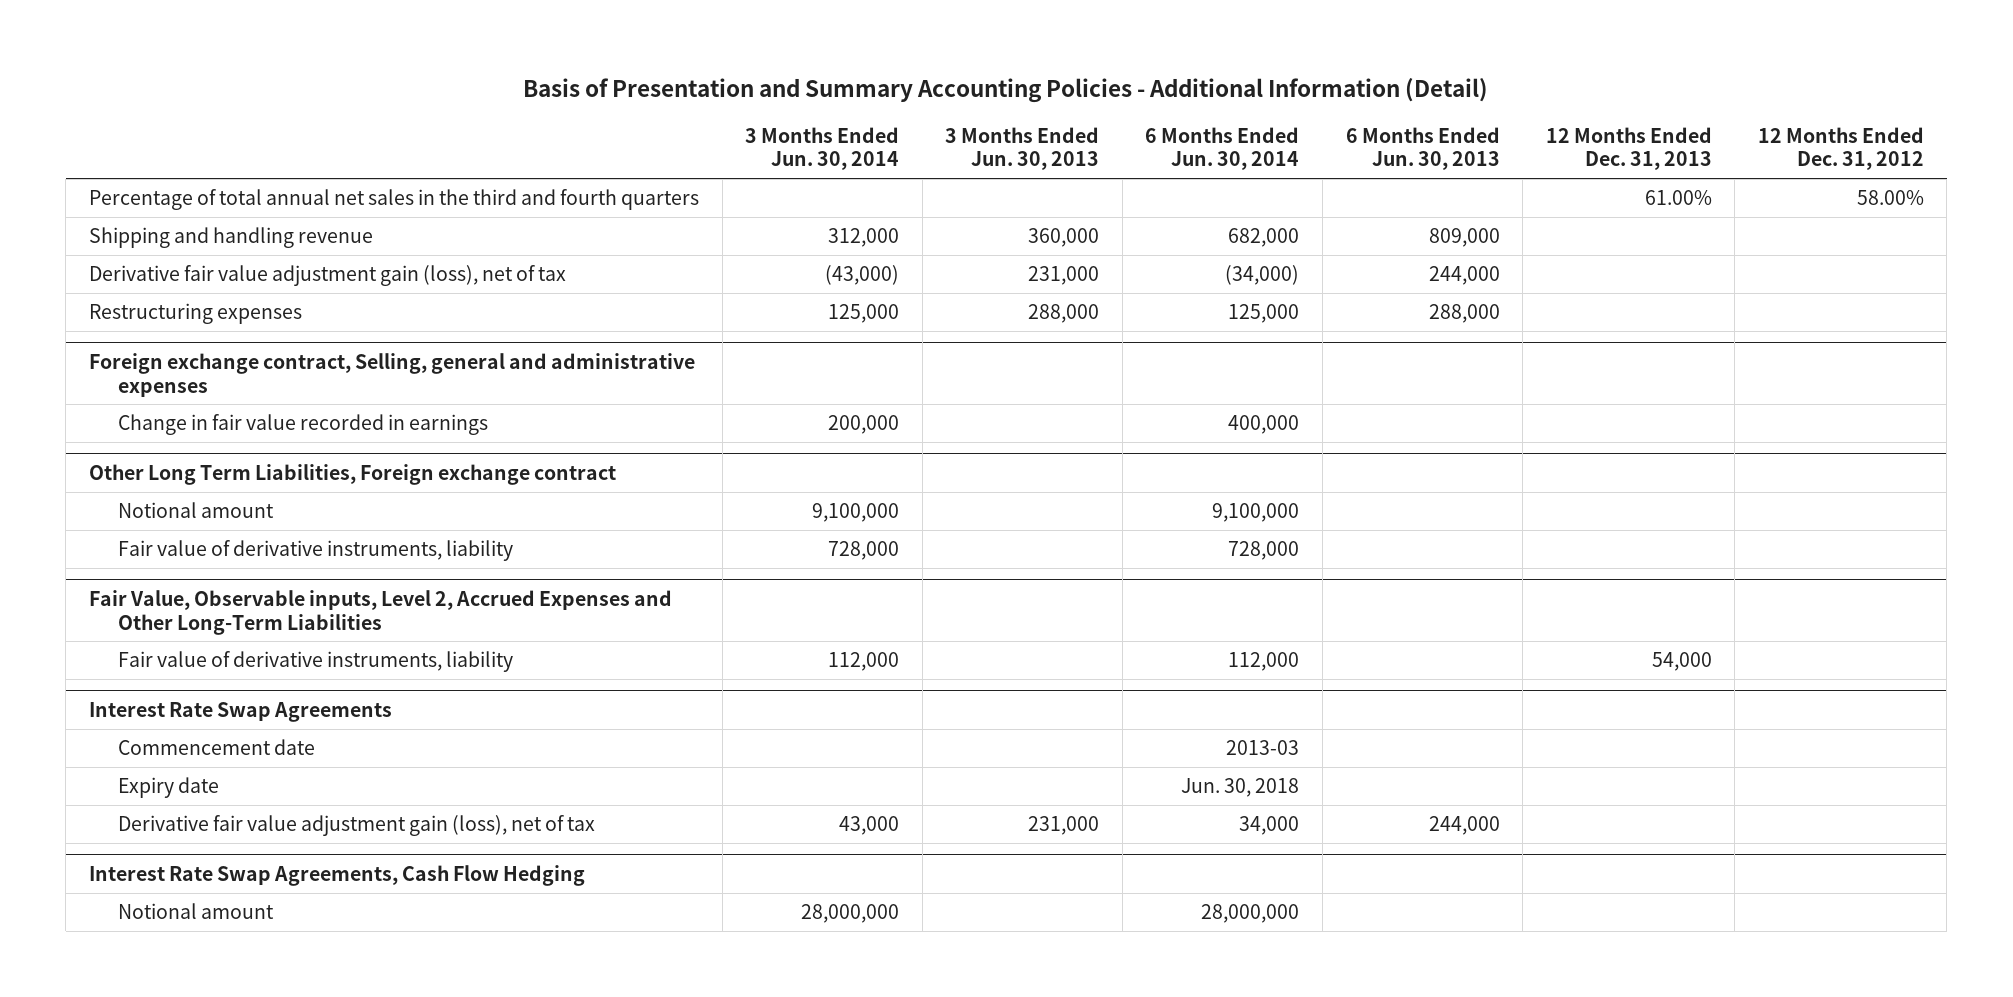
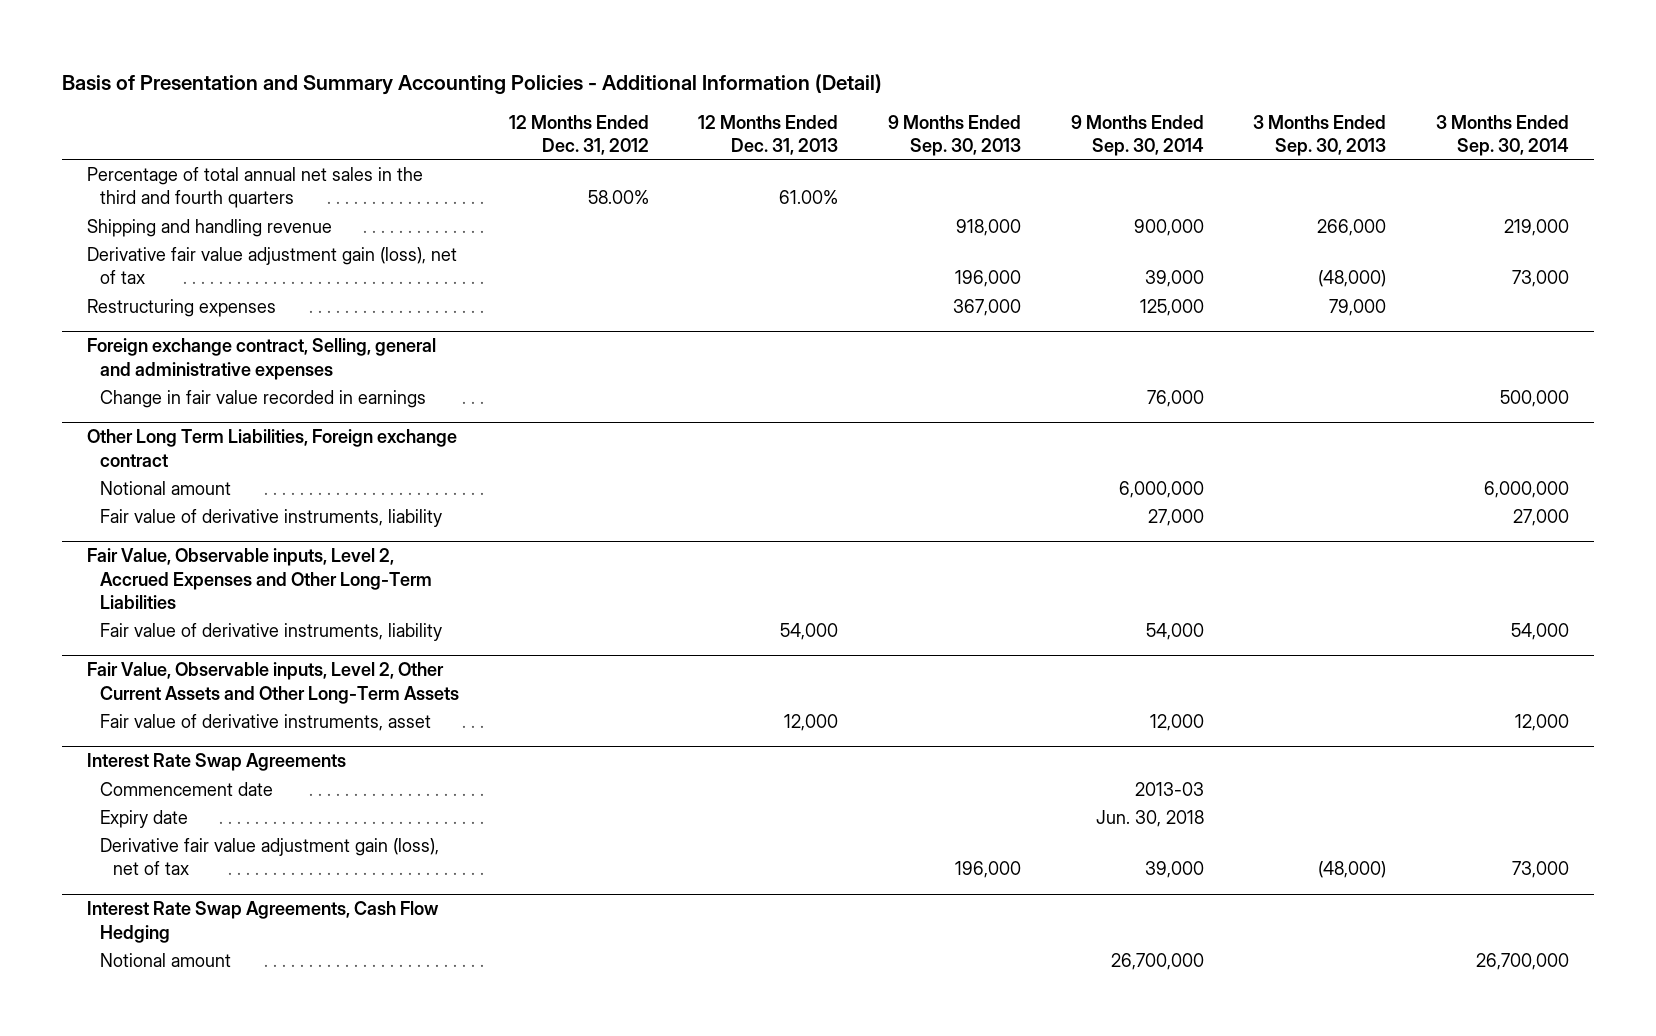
[745,126,900,171] 3 Months Ended Jun. 30, 2014 -> none
[945,126,1100,171] 3 Months Ended Jun. 30, 2013 -> none
[1145,126,1300,171] 6 Months Ended Jun. 30, 2014 -> none
[1345,126,1500,171] 6 Months Ended Jun. 30, 2013 -> none
none -> [887,114,1021,156] 9 Months Ended Sep. 30, 2013
none -> [1070,114,1204,156] 9 Months Ended Sep. 30, 2014
none -> [1253,114,1387,156] 3 Months Ended Sep. 30, 2013
none -> [1435,114,1569,156] 3 Months Ended Sep. 30, 2014
none -> [86,662,459,704] Fair Value, Observable inputs, Level 2, Other Current Assets and Other Long-Term Assets
none -> [99,713,431,731] Fair value of derivative instruments, asset

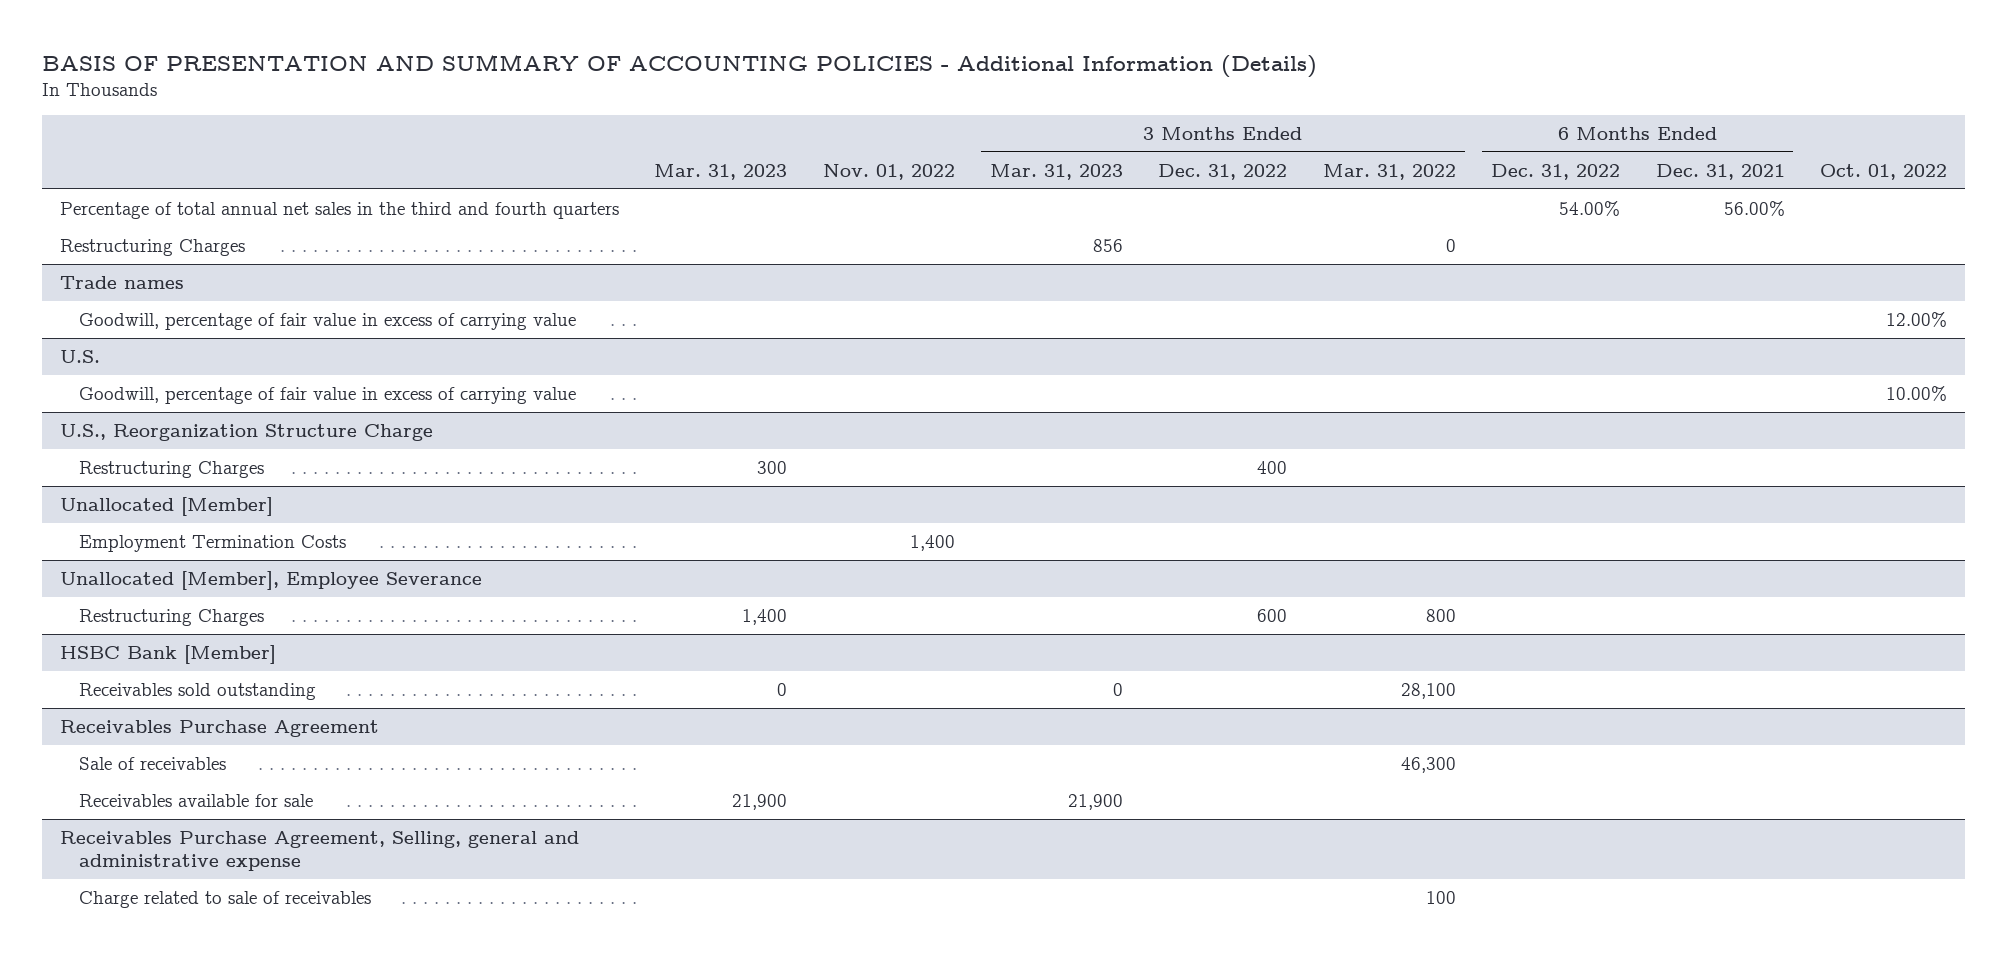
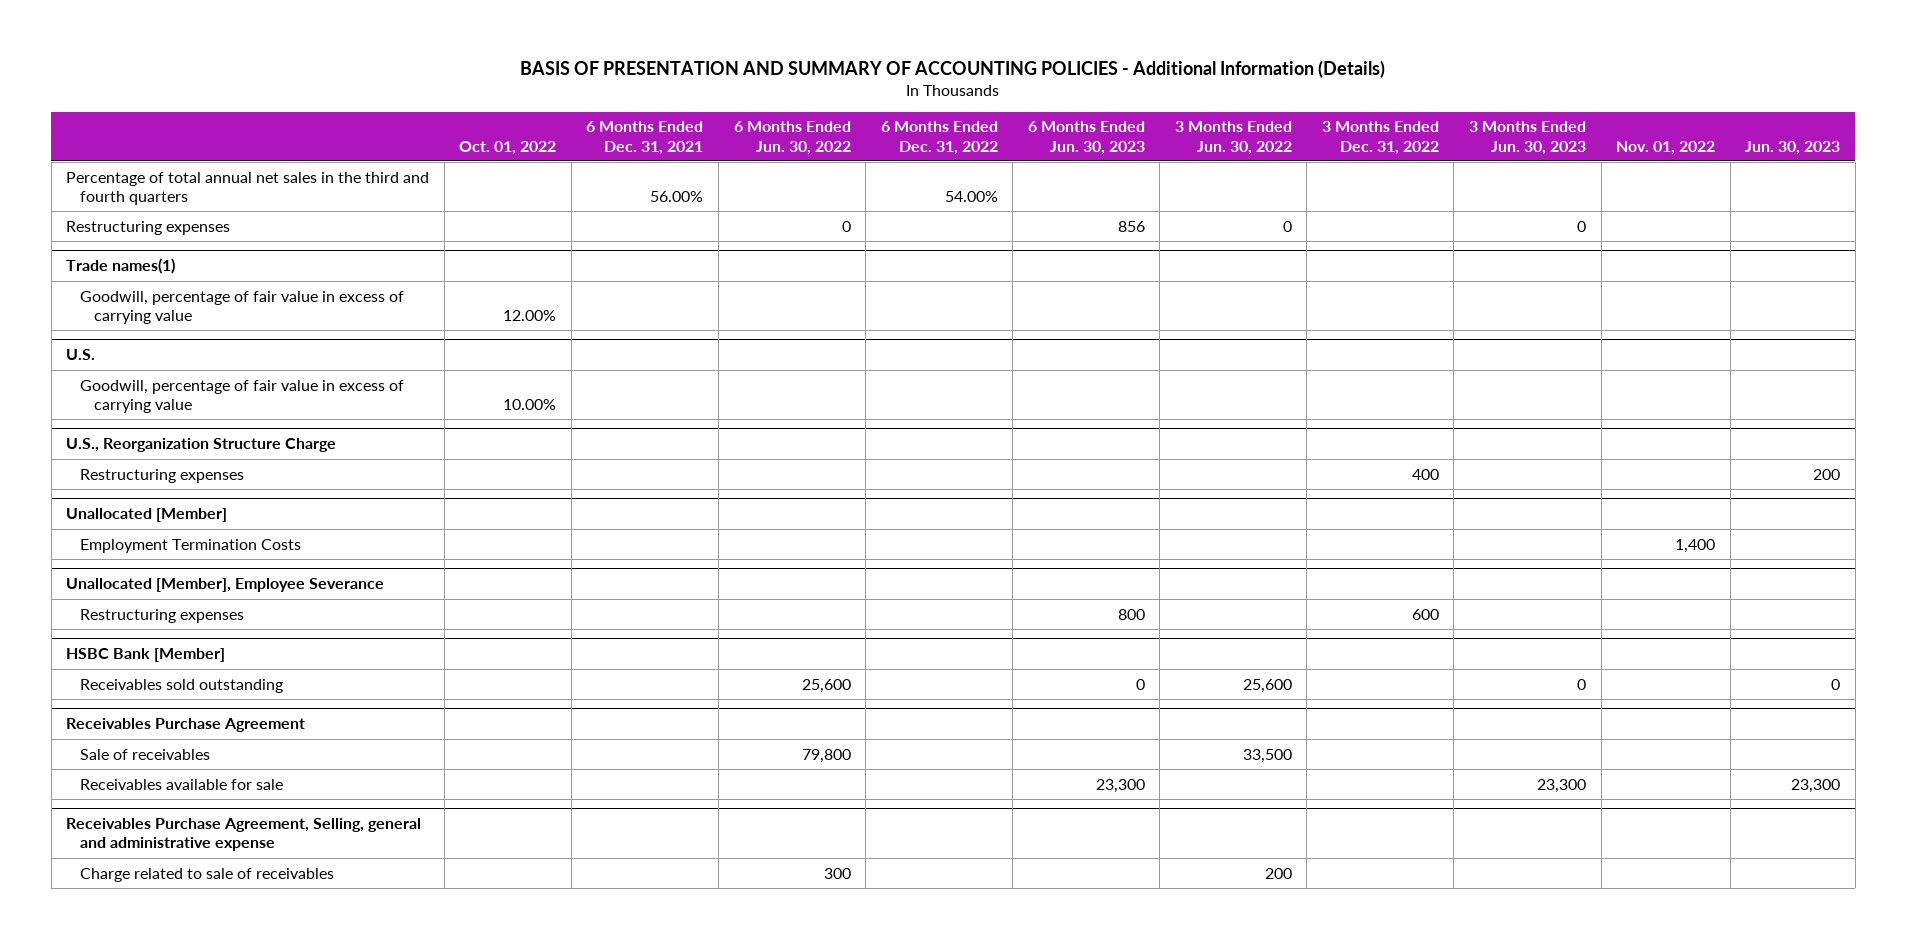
[654,163,788,180] Mar. 31, 2023 -> none
[990,163,1124,180] Mar. 31, 2023 -> none
[1322,163,1456,180] Mar. 31, 2022 -> none
none -> [733,121,851,155] 6 Months Ended Jun. 30, 2022
none -> [1027,121,1145,155] 6 Months Ended Jun. 30, 2023
none -> [1174,121,1292,155] 3 Months Ended Jun. 30, 2022
none -> [1469,121,1587,155] 3 Months Ended Jun. 30, 2023
none -> [1745,140,1841,155] Jun. 30, 2023
[59,238,245,256] Restructuring Charges -> [66,220,231,235] Restructuring expenses
[59,275,184,289] Trade names -> [66,258,176,275] Trade names(1)
[78,460,264,478] Restructuring Charges -> [80,468,245,483] Restructuring expenses
[78,608,264,626] Restructuring Charges -> [80,608,245,623] Restructuring expenses

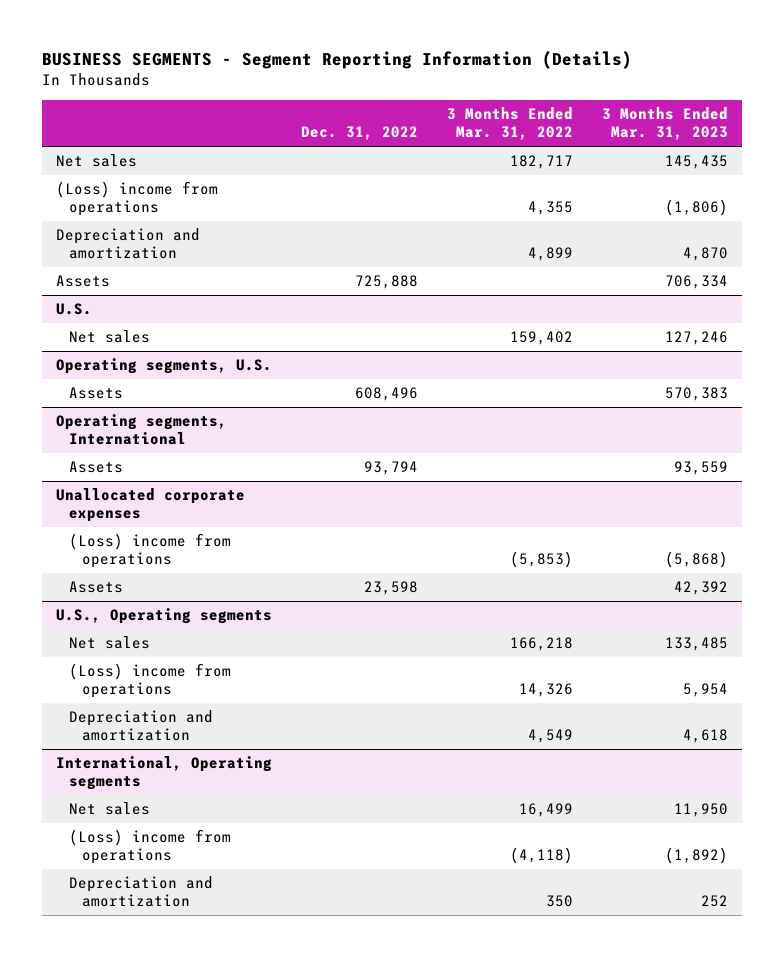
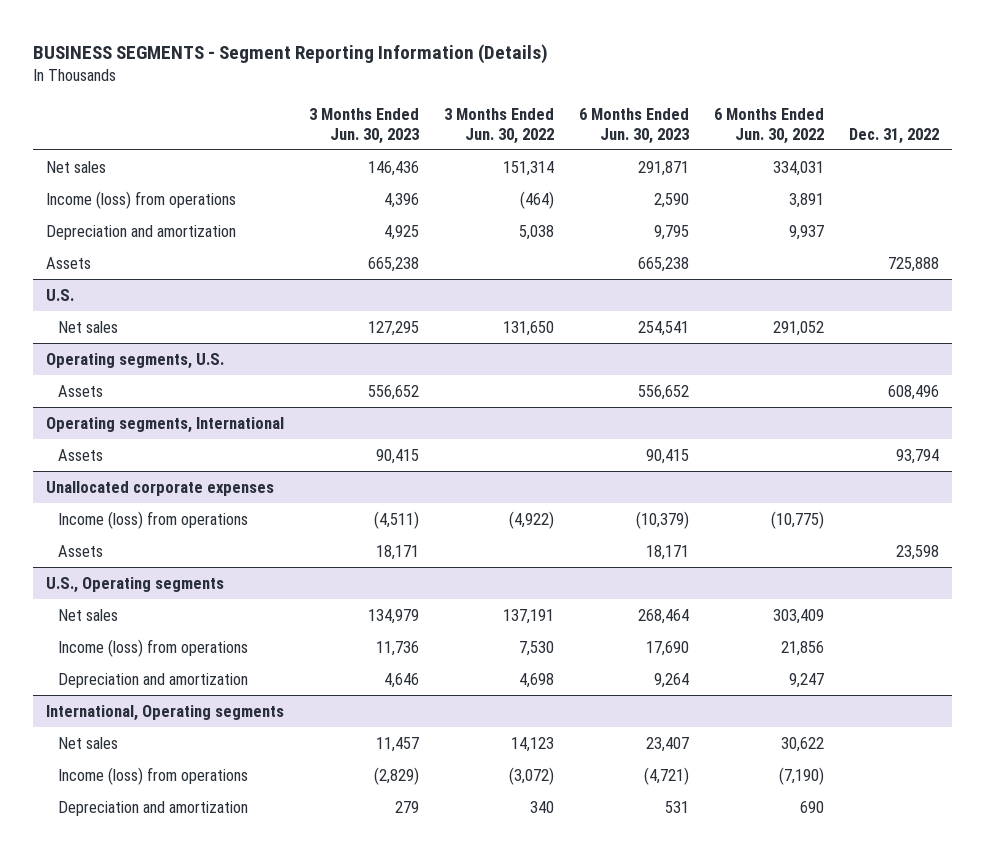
[446,107,573,141] 3 Months Ended Mar. 31, 2022 -> none
[601,107,728,141] 3 Months Ended Mar. 31, 2023 -> none
none -> [308,107,419,144] 3 Months Ended Jun. 30, 2023
none -> [443,107,554,144] 3 Months Ended Jun. 30, 2022
none -> [579,107,690,144] 6 Months Ended Jun. 30, 2023
none -> [714,107,825,144] 6 Months Ended Jun. 30, 2022
[56,181,219,217] (Loss) income from operations -> [45,190,236,209] Income (loss) from operations
[68,533,231,569] (Loss) income from operations -> [58,510,249,529] Income (loss) from operations
[68,663,231,699] (Loss) income from operations -> [58,638,249,657] Income (loss) from operations
[68,829,231,865] (Loss) income from operations -> [58,766,249,785] Income (loss) from operations

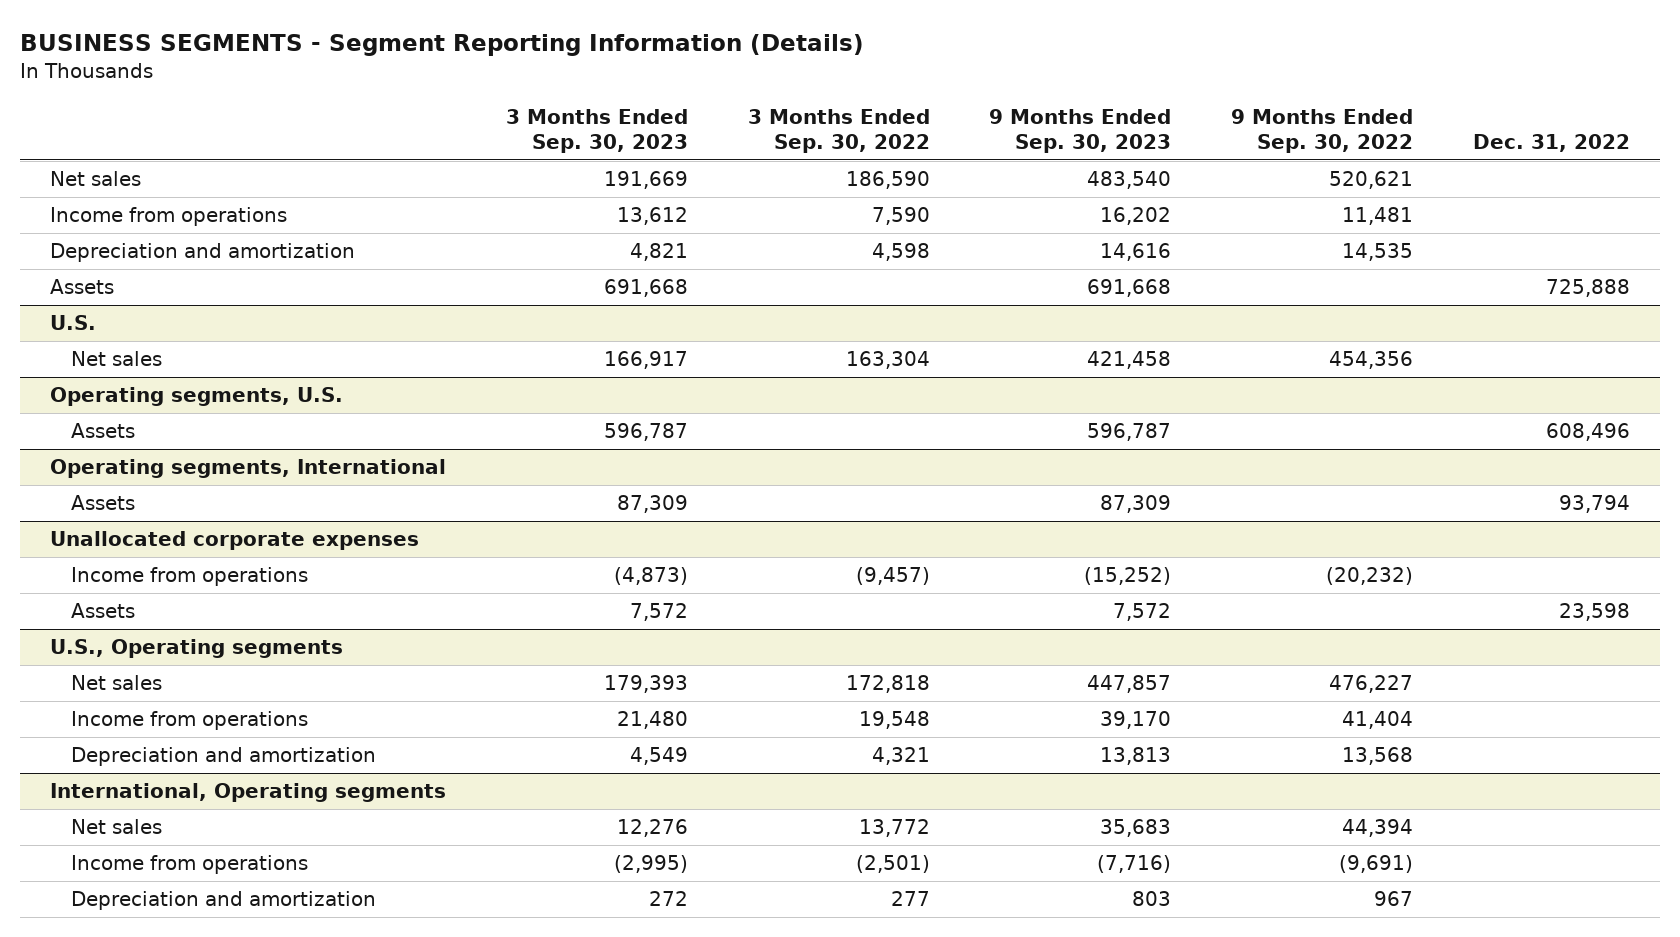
[308,107,419,144] 3 Months Ended Jun. 30, 2023 -> none
[443,107,554,144] 3 Months Ended Jun. 30, 2022 -> none
[579,107,690,144] 6 Months Ended Jun. 30, 2023 -> none
[714,107,825,144] 6 Months Ended Jun. 30, 2022 -> none
none -> [505,108,688,154] 3 Months Ended Sep. 30, 2023
none -> [747,108,930,154] 3 Months Ended Sep. 30, 2022
none -> [989,108,1172,154] 9 Months Ended Sep. 30, 2023
none -> [1231,108,1414,154] 9 Months Ended Sep. 30, 2022
[45,190,236,209] Income (loss) from operations -> [50,207,288,227] Income from operations
[58,510,249,529] Income (loss) from operations -> [71,567,309,587] Income from operations
[58,638,249,657] Income (loss) from operations -> [71,711,309,731] Income from operations
[58,766,249,785] Income (loss) from operations -> [71,855,309,875] Income from operations

